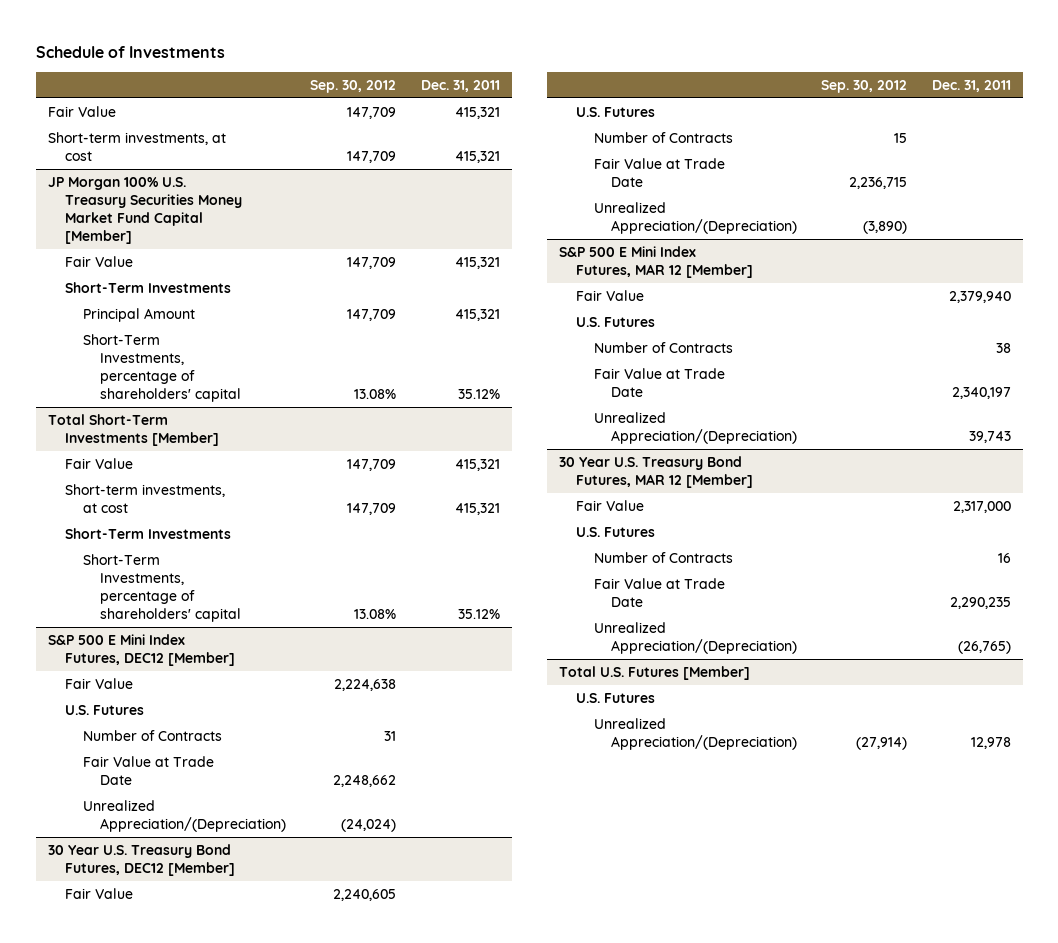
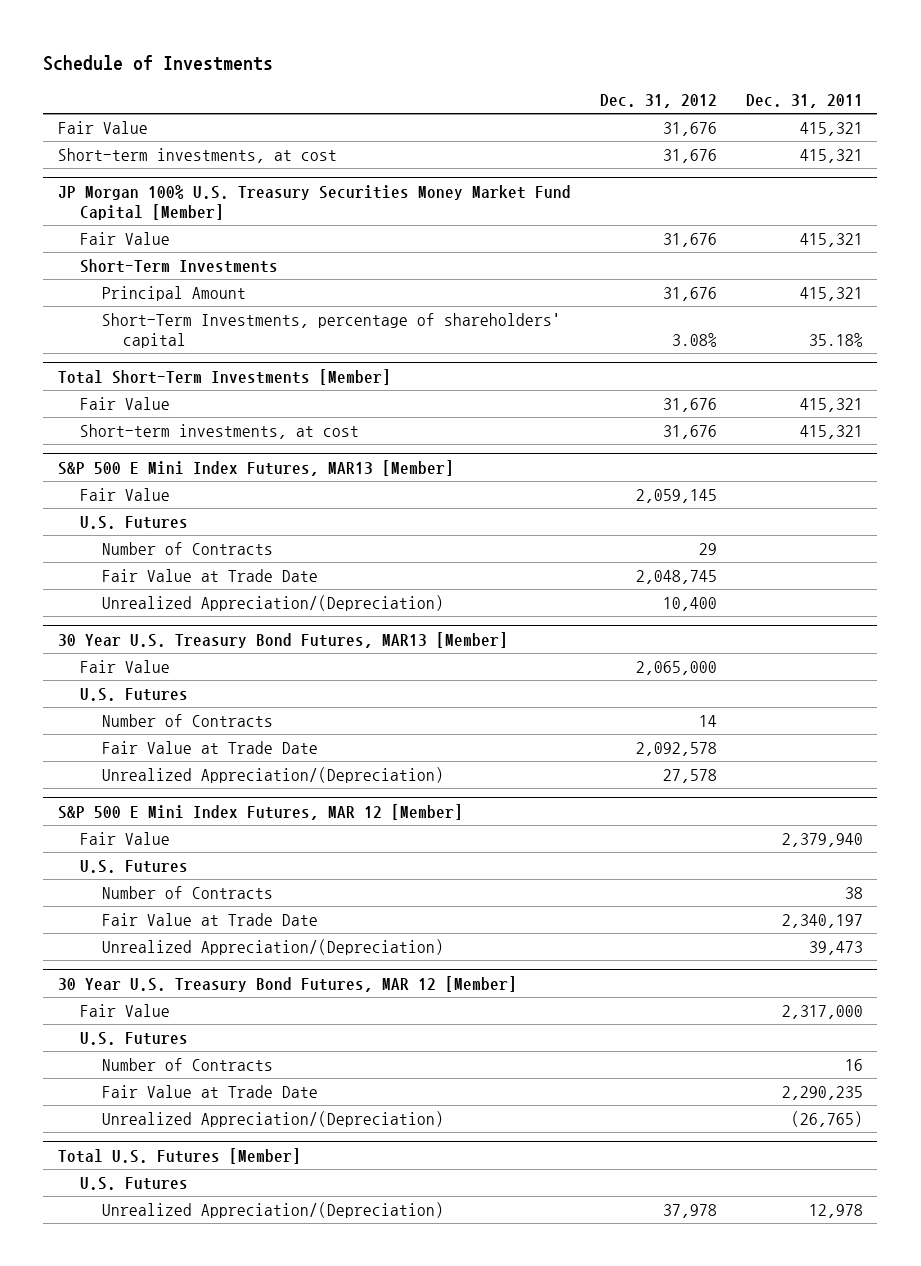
[310,79,397,93] Sep. 30, 2012 -> none
none -> [599,94,717,109] Dec. 31, 2012
[457,389,500,400] 35.12% -> [808,332,863,347] 35.18%
[65,527,232,539] Short-Term Investments -> none
[82,553,242,623] Short-Term Investments, percentage of shareholders' capital -> none
[47,633,236,667] S&P 500 E Mini Index Futures, DEC12 [Member] -> [57,459,454,476] S&P 500 E Mini Index Futures, MAR13 [Member]
[47,843,236,877] 30 Year U.S. Treasury Bond Futures, DEC12 [Member] -> [57,631,508,648] 30 Year U.S. Treasury Bond Futures, MAR13 [Member]
[968,431,1011,444] 39,743 -> [808,940,863,955] 39,473

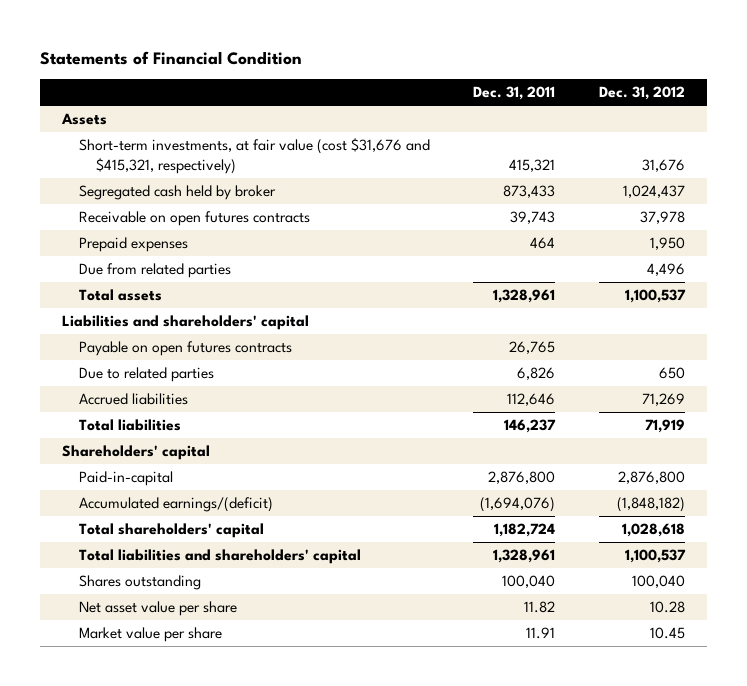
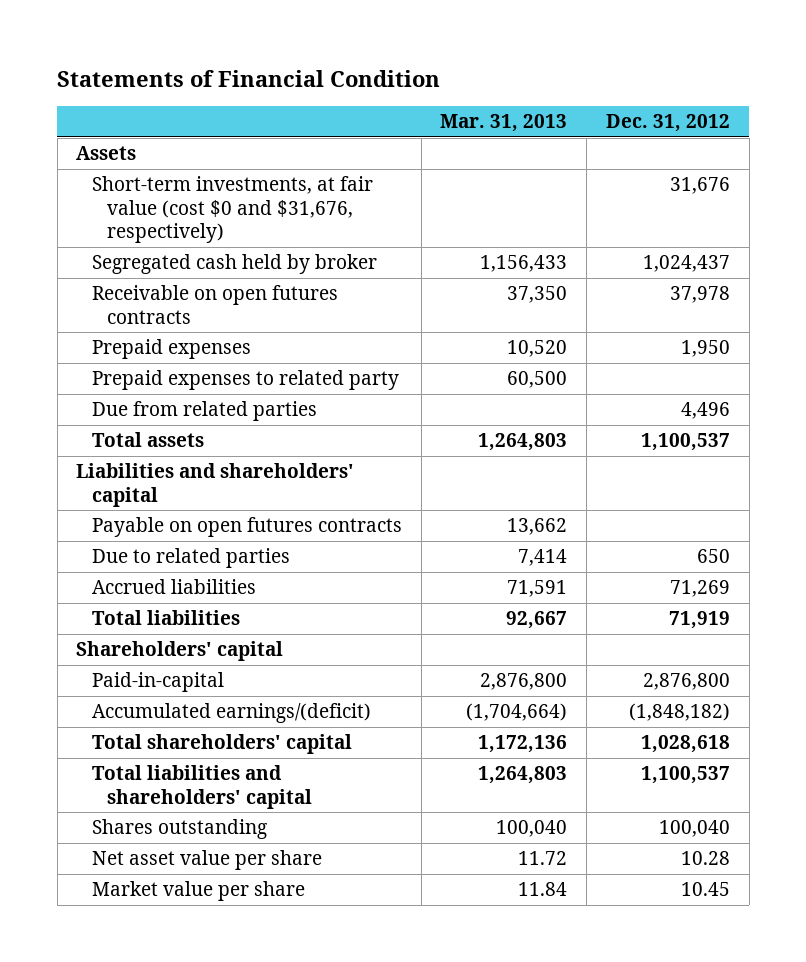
[473,86,556,101] Dec. 31, 2011 -> none
none -> [440,113,568,132] Mar. 31, 2013
[78,138,430,174] Short-term investments, at fair value (cost $31,676 and $415,321, respectively) -> [91,176,373,244] Short-term investments, at fair value (cost $0 and $31,676, respectively)
none -> [91,370,399,391] Prepaid expenses to related party

